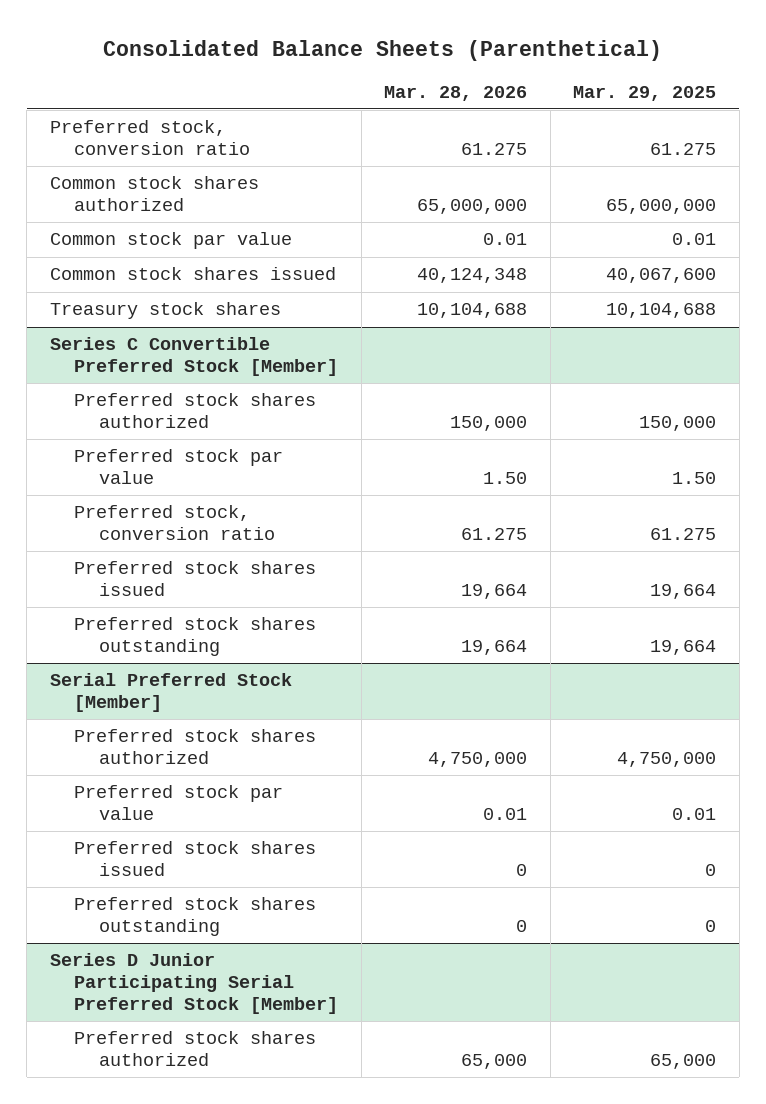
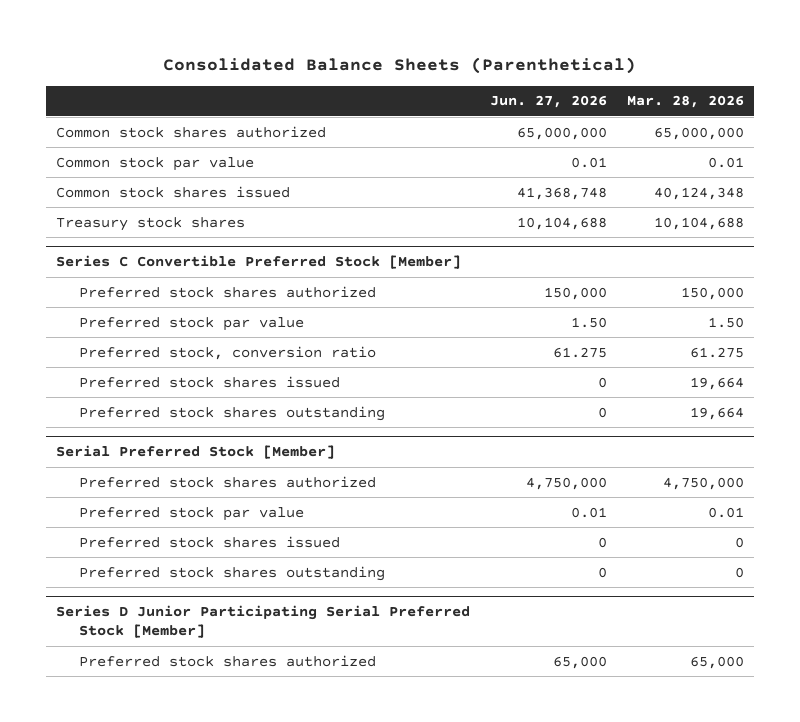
[573,85,717,101] Mar. 29, 2025 -> none
none -> [489,95,607,109] Jun. 27, 2026
[49,120,251,156] Preferred stock, conversion ratio -> none

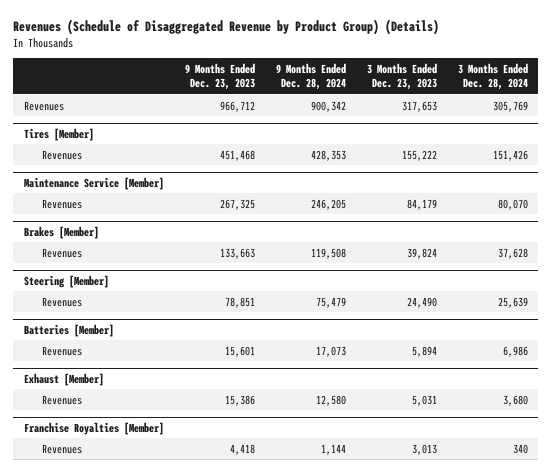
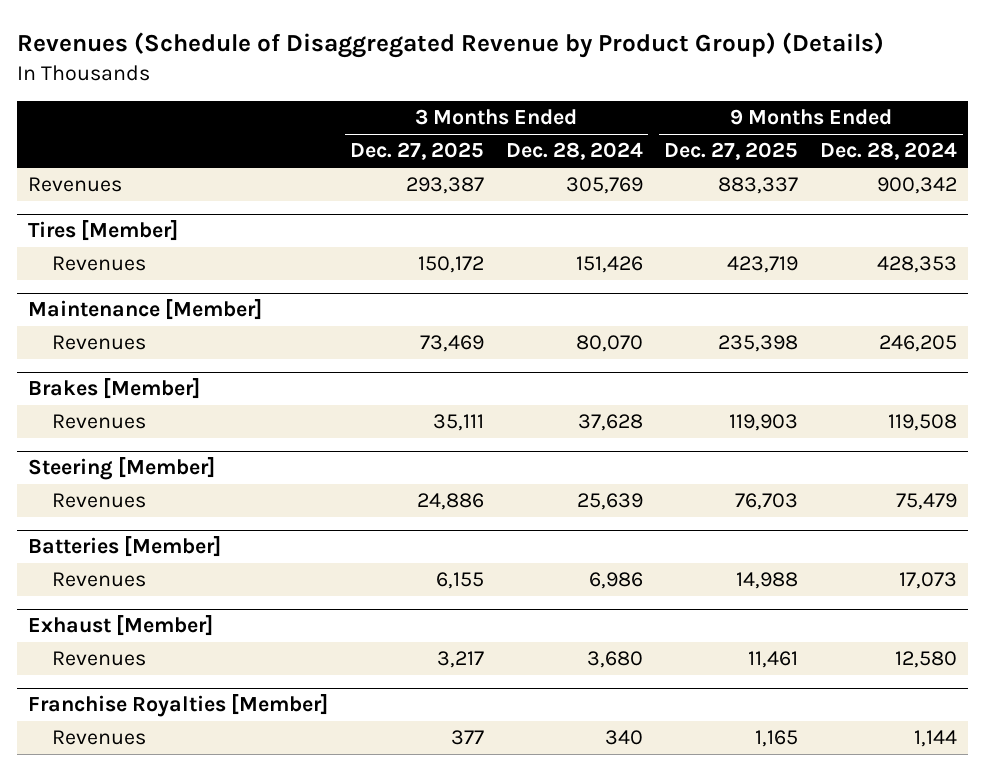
[184,62,255,91] 9 Months Ended Dec. 23, 2023 -> none
[366,62,437,91] 3 Months Ended Dec. 23, 2023 -> none
none -> [349,142,484,161] Dec. 27, 2025
none -> [664,142,799,161] Dec. 27, 2025
[23,176,164,190] Maintenance Service [Member] -> [28,299,263,321] Maintenance [Member]

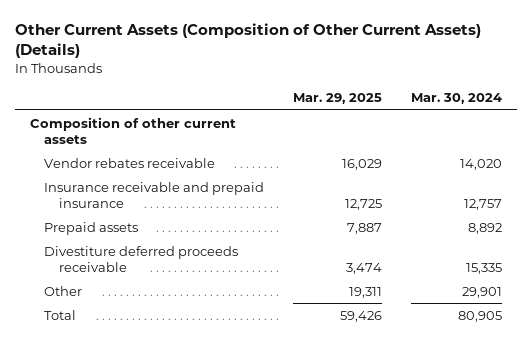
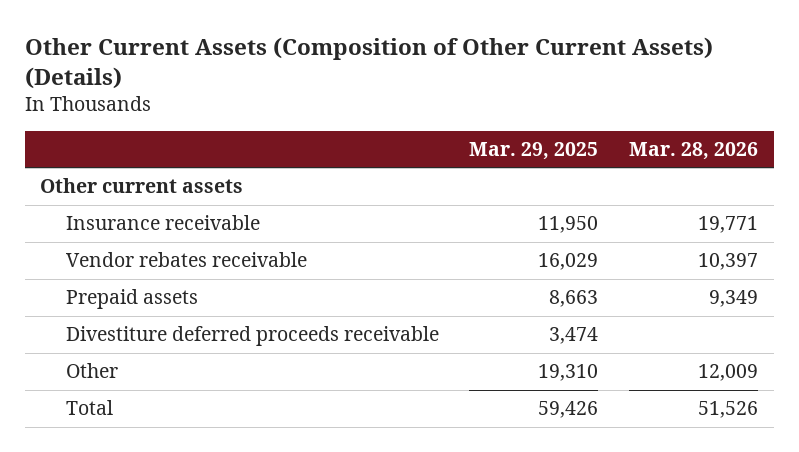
[411,93,503,105] Mar. 30, 2024 -> none
none -> [629,141,759,160] Mar. 28, 2026
[29,116,236,144] Composition of other current assets -> [40,178,244,194] Other current assets
none -> [65,215,260,231] Insurance receivable
[44,181,265,208] Insurance receivable and prepaid insurance -> none
[347,222,383,234] 7,887 -> [549,290,599,308] 8,663
[349,286,383,298] 19,311 -> [538,364,599,382] 19,310

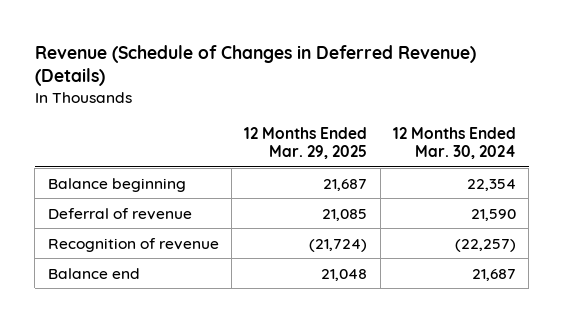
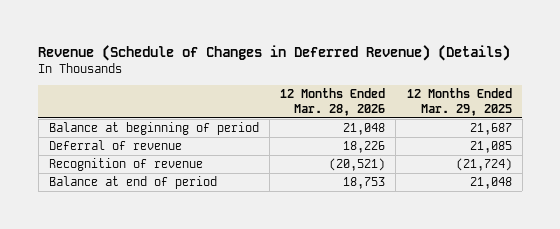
[392,127,516,160] 12 Months Ended Mar. 30, 2024 -> none
none -> [280,87,386,116] 12 Months Ended Mar. 28, 2026
[47,177,186,192] Balance beginning -> [48,122,259,136] Balance at beginning of period
[47,267,140,279] Balance end -> [48,176,217,190] Balance at end of period

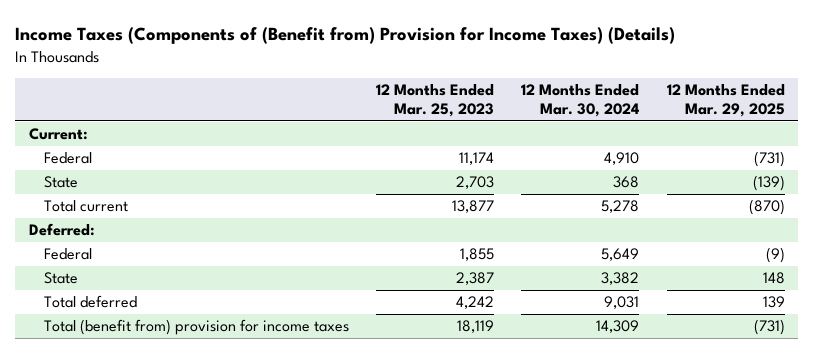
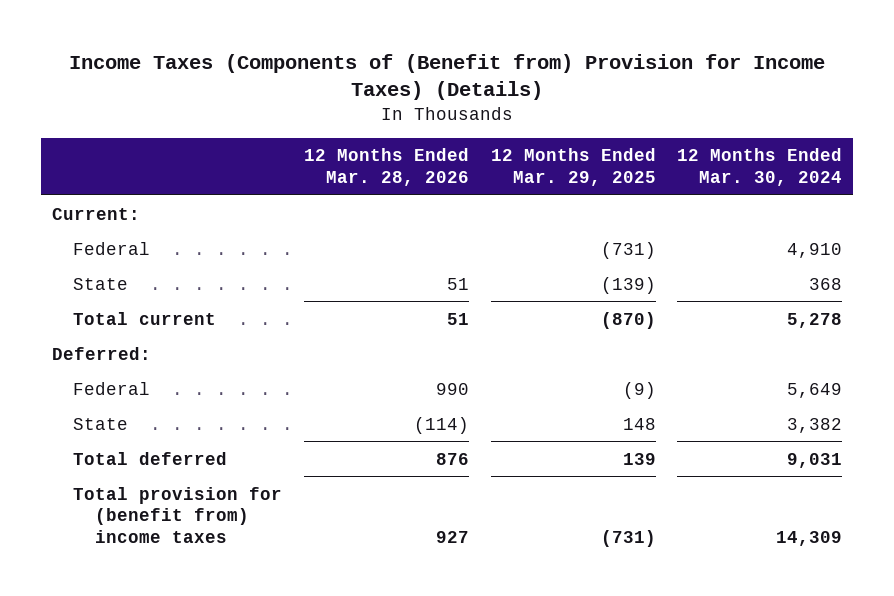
[376,84,495,118] 12 Months Ended Mar. 25, 2023 -> none
none -> [303,148,469,187] 12 Months Ended Mar. 28, 2026
[44,319,350,336] Total (benefit from) provision for income taxes -> [73,486,283,544] Total provision for (benefit from) income taxes

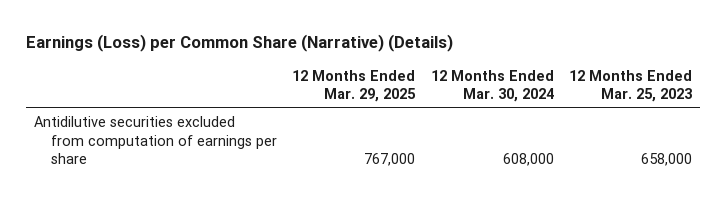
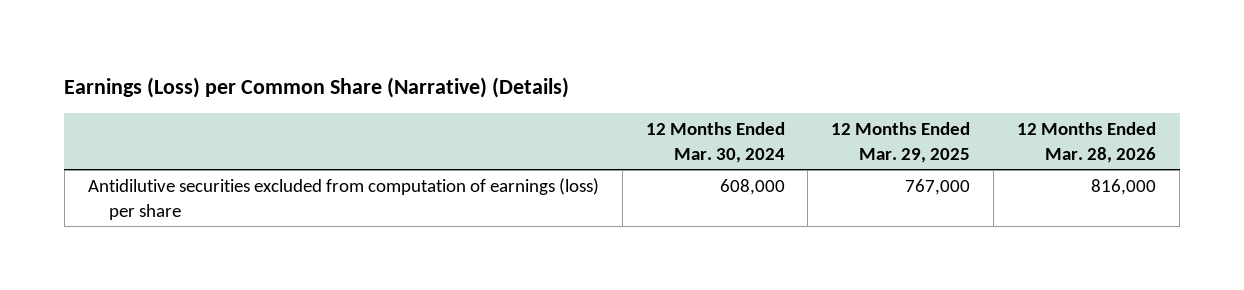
[569,70,693,103] 12 Months Ended Mar. 25, 2023 -> none
none -> [1017,122,1157,163] 12 Months Ended Mar. 28, 2026
[33,116,277,164] Antidilutive securities excluded from computation of earnings per share -> [87,178,599,220] Antidilutive securities excluded from computation of earnings (loss) per share

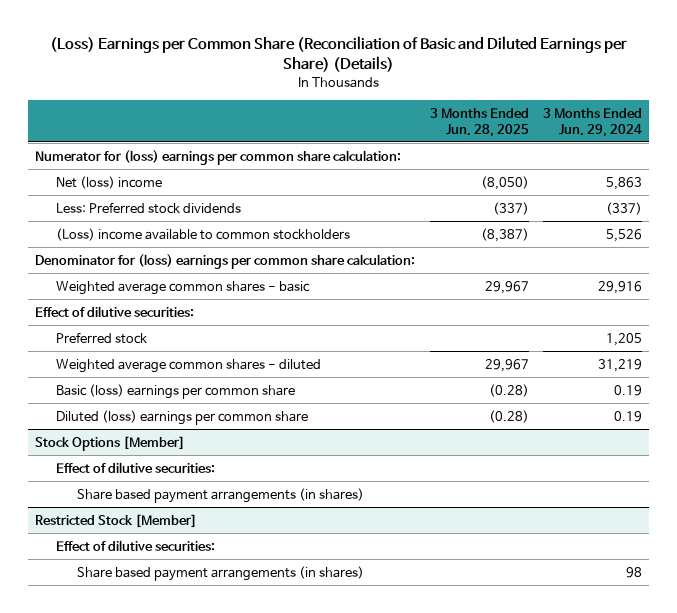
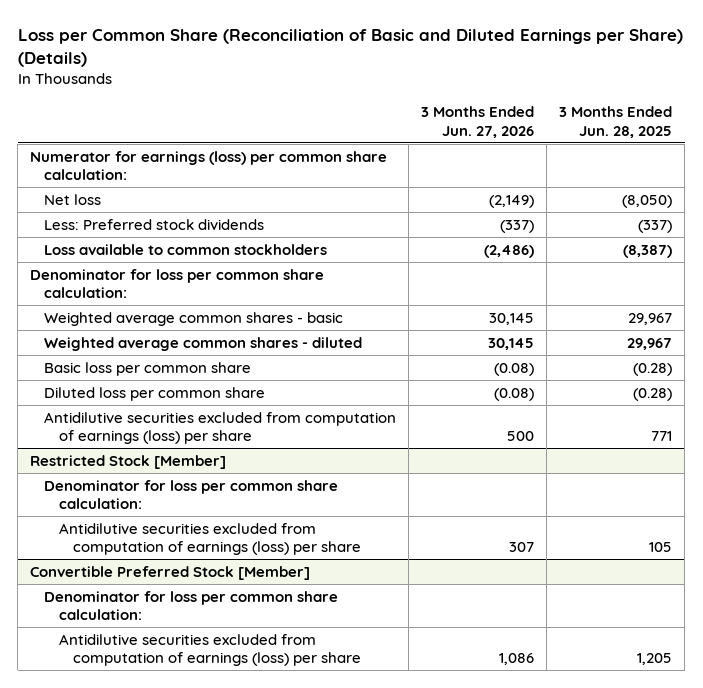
[49,35,627,73] (Loss) Earnings per Common Share (Reconciliation of Basic and Diluted Earnings per Share) (Details) -> [17,28,683,68] Loss per Common Share (Reconciliation of Basic and Diluted Earnings per Share) (Details)
[542,107,642,137] 3 Months Ended Jun. 29, 2024 -> none
none -> [421,105,535,138] 3 Months Ended Jun. 27, 2026
[35,149,402,165] Numerator for (loss) earnings per common share calculation: -> [30,150,388,181] Numerator for earnings (loss) per common share calculation:
[56,175,163,189] Net (loss) income -> [44,193,102,205] Net loss
[56,227,351,241] (Loss) income available to common stockholders -> [44,243,328,255] Loss available to common stockholders
[35,253,416,269] Denominator for (loss) earnings per common share calculation: -> [30,268,325,299] Denominator for loss per common share calculation:
[35,305,195,317] Effect of dilutive securities: -> none
[56,331,148,344] Preferred stock -> none
[35,435,186,451] Stock Options [Member] -> none
[56,461,216,473] Effect of dilutive securities: -> none
[77,487,365,503] Share based payment arrangements (in shares) -> none
[56,383,296,399] Basic (loss) earnings per common share -> [44,361,252,376] Basic loss per common share
[56,409,309,425] Diluted (loss) earnings per common share -> [44,386,266,401] Diluted loss per common share
none -> [44,411,397,445] Antidilutive securities excluded from computation of earnings (loss) per share
[56,539,216,551] Effect of dilutive securities: -> none
[77,565,365,581] Share based payment arrangements (in shares) -> none
none -> [44,479,339,510] Denominator for loss per common share calculation:
none -> [58,522,361,556] Antidilutive securities excluded from computation of earnings (loss) per share
none -> [30,565,311,580] Convertible Preferred Stock [Member]
none -> [44,590,339,621] Denominator for loss per common share calculation:
none -> [58,633,361,667] Antidilutive securities excluded from computation of earnings (loss) per share

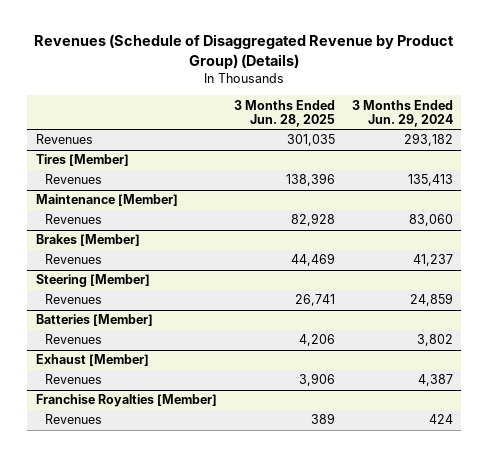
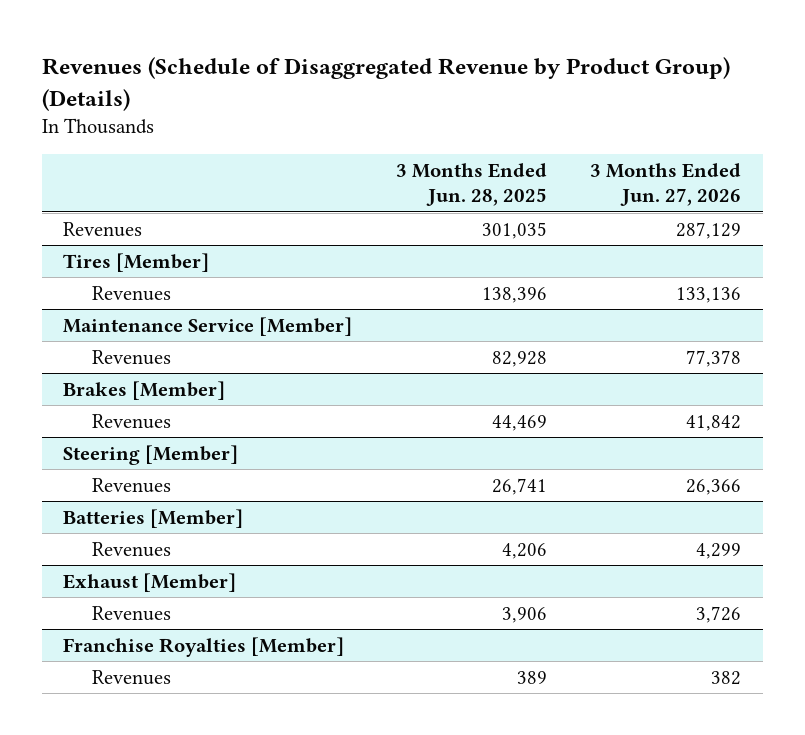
[351,99,453,128] 3 Months Ended Jun. 29, 2024 -> none
none -> [590,162,742,207] 3 Months Ended Jun. 27, 2026
[35,194,178,207] Maintenance [Member] -> [63,316,353,336] Maintenance Service [Member]

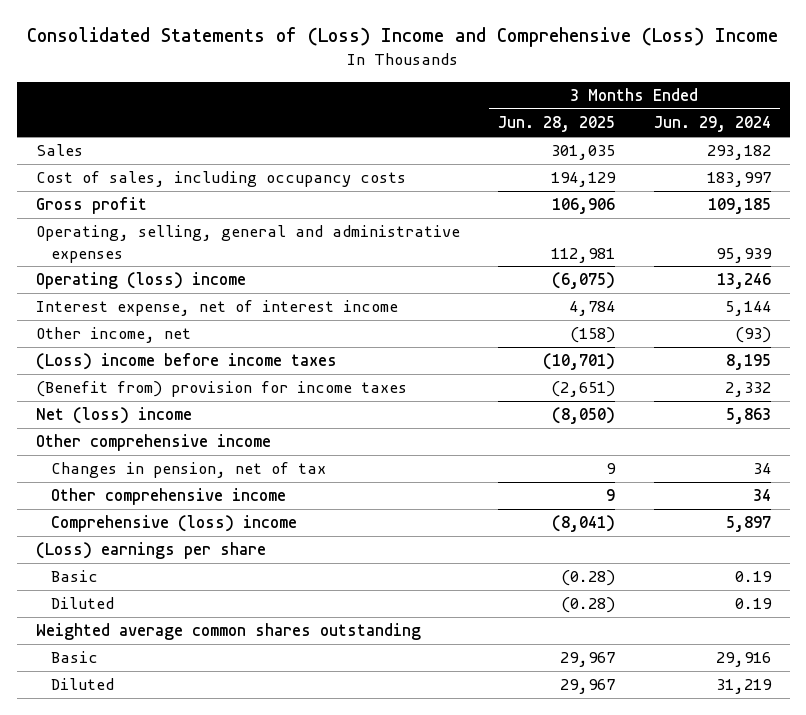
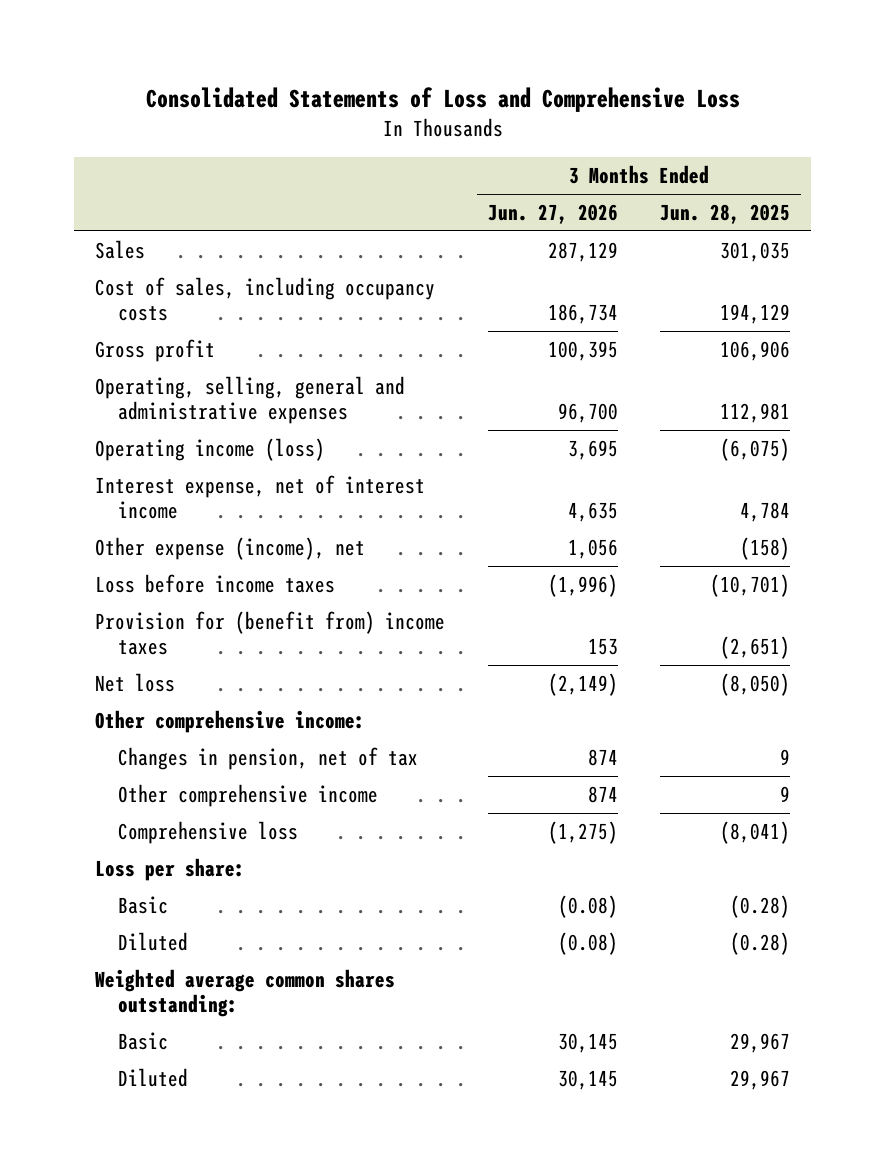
[27,27,779,48] Consolidated Statements of (Loss) Income and Comprehensive (Loss) Income -> [145,87,740,113] Consolidated Statements of Loss and Comprehensive Loss
[653,116,771,133] Jun. 29, 2024 -> none
none -> [487,203,618,224] Jun. 27, 2026
[35,272,246,290] Operating (loss) income -> [95,437,326,461] Operating income (loss)
[35,327,191,344] Other income, net -> [95,536,366,560] Other expense (income), net
[35,353,337,371] (Loss) income before income taxes -> [95,573,336,593] Loss before income taxes
[35,381,407,398] (Benefit from) provision for income taxes -> [95,610,446,656] Provision for (benefit from) income taxes
[35,407,192,425] Net (loss) income -> [95,672,176,692] Net loss
[35,434,271,452] Other comprehensive income -> [95,709,366,733] Other comprehensive income:
[50,515,297,533] Comprehensive (loss) income -> [118,820,299,844] Comprehensive loss
[35,542,266,560] (Loss) earnings per share -> [95,857,246,881] Loss per share:
[35,623,421,641] Weighted average common shares outstanding -> [95,968,396,1018] Weighted average common shares outstanding:

